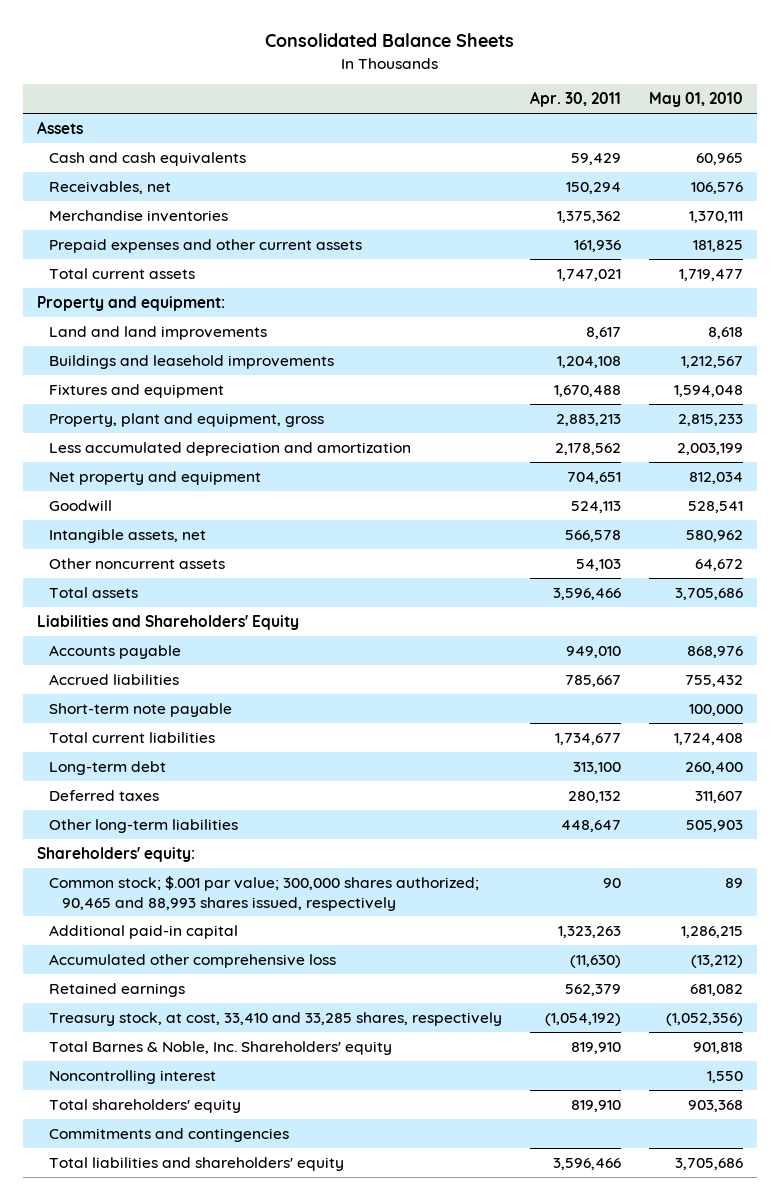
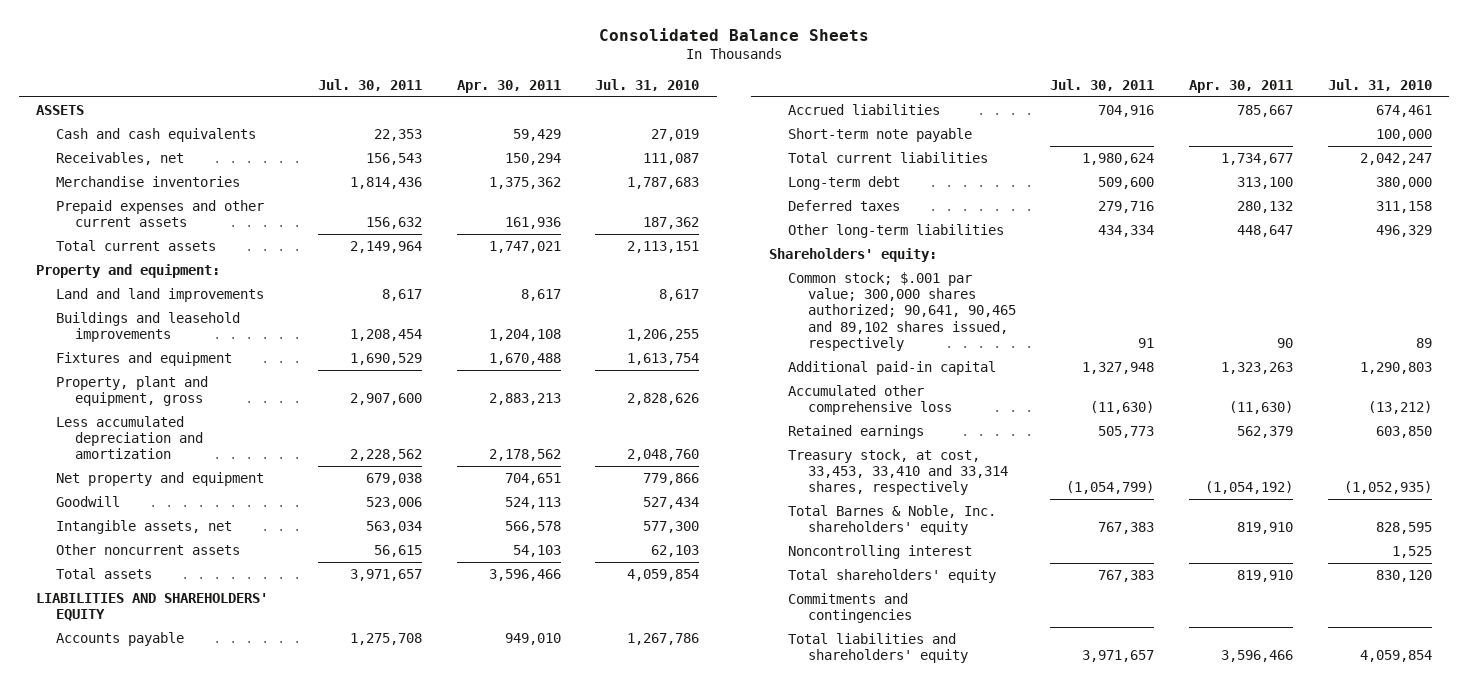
[648,92,743,108] May 01, 2010 -> none
none -> [317,79,422,92] Jul. 30, 2011
none -> [595,79,700,92] Jul. 31, 2010
[36,120,83,134] Assets -> [36,104,85,115] ASSETS
[36,614,299,630] Liabilities and Shareholders' Equity -> [36,592,269,622] LIABILITIES AND SHAREHOLDERS' EQUITY
[49,875,480,911] Common stock; $.001 par value; 300,000 shares authorized; 90,465 and 88,993 shares issued, respectively -> [788,271,1016,352] Common stock; $.001 par value; 300,000 shares authorized; 90,641, 90,465 and 89,102 shares issued, respectively
[49,1011,503,1026] Treasury stock, at cost, 33,410 and 33,285 shares, respectively -> [788,448,1008,496] Treasury stock, at cost, 33,453, 33,410 and 33,314 shares, respectively
[49,1040,393,1055] Total Barnes & Noble, Inc. Shareholders' equity -> [788,504,997,536] Total Barnes & Noble, Inc. shareholders' equity

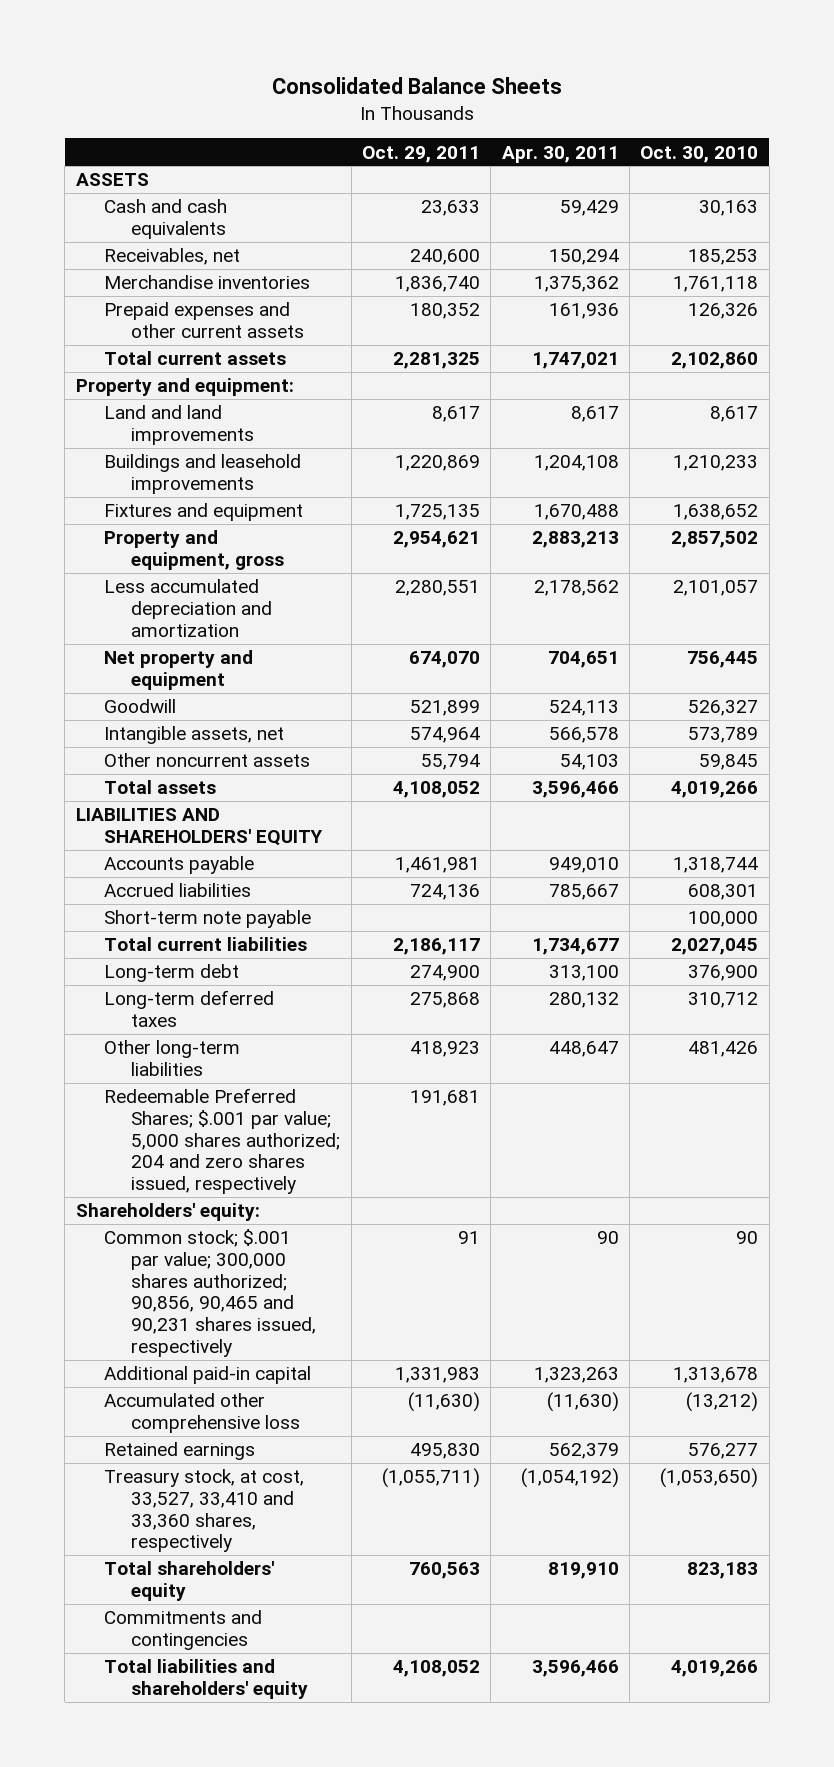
[317,79,422,92] Jul. 30, 2011 -> none
[595,79,700,92] Jul. 31, 2010 -> none
none -> [362,145,481,163] Oct. 29, 2011
none -> [640,145,759,163] Oct. 30, 2010
[55,375,208,407] Property, plant and equipment, gross -> [103,530,285,570] Property and equipment, gross
[788,199,901,211] Deferred taxes -> [103,990,274,1027] Long-term deferred taxes
none -> [103,1088,341,1195] Redeemable Preferred Shares; $.001 par value; 5,000 shares authorized; 204 and zero shares issued, respectively
[788,271,1016,352] Common stock; $.001 par value; 300,000 shares authorized; 90,641, 90,465 and 89,102 shares issued, respectively -> [103,1229,317,1357] Common stock; $.001 par value; 300,000 shares authorized; 90,856, 90,465 and 90,231 shares issued, respectively
[788,504,997,536] Total Barnes & Noble, Inc. shareholders' equity -> none
[788,544,973,559] Noncontrolling interest -> none
[788,448,1008,496] Treasury stock, at cost, 33,453, 33,410 and 33,314 shares, respectively -> [103,1469,304,1553] Treasury stock, at cost, 33,527, 33,410 and 33,360 shares, respectively

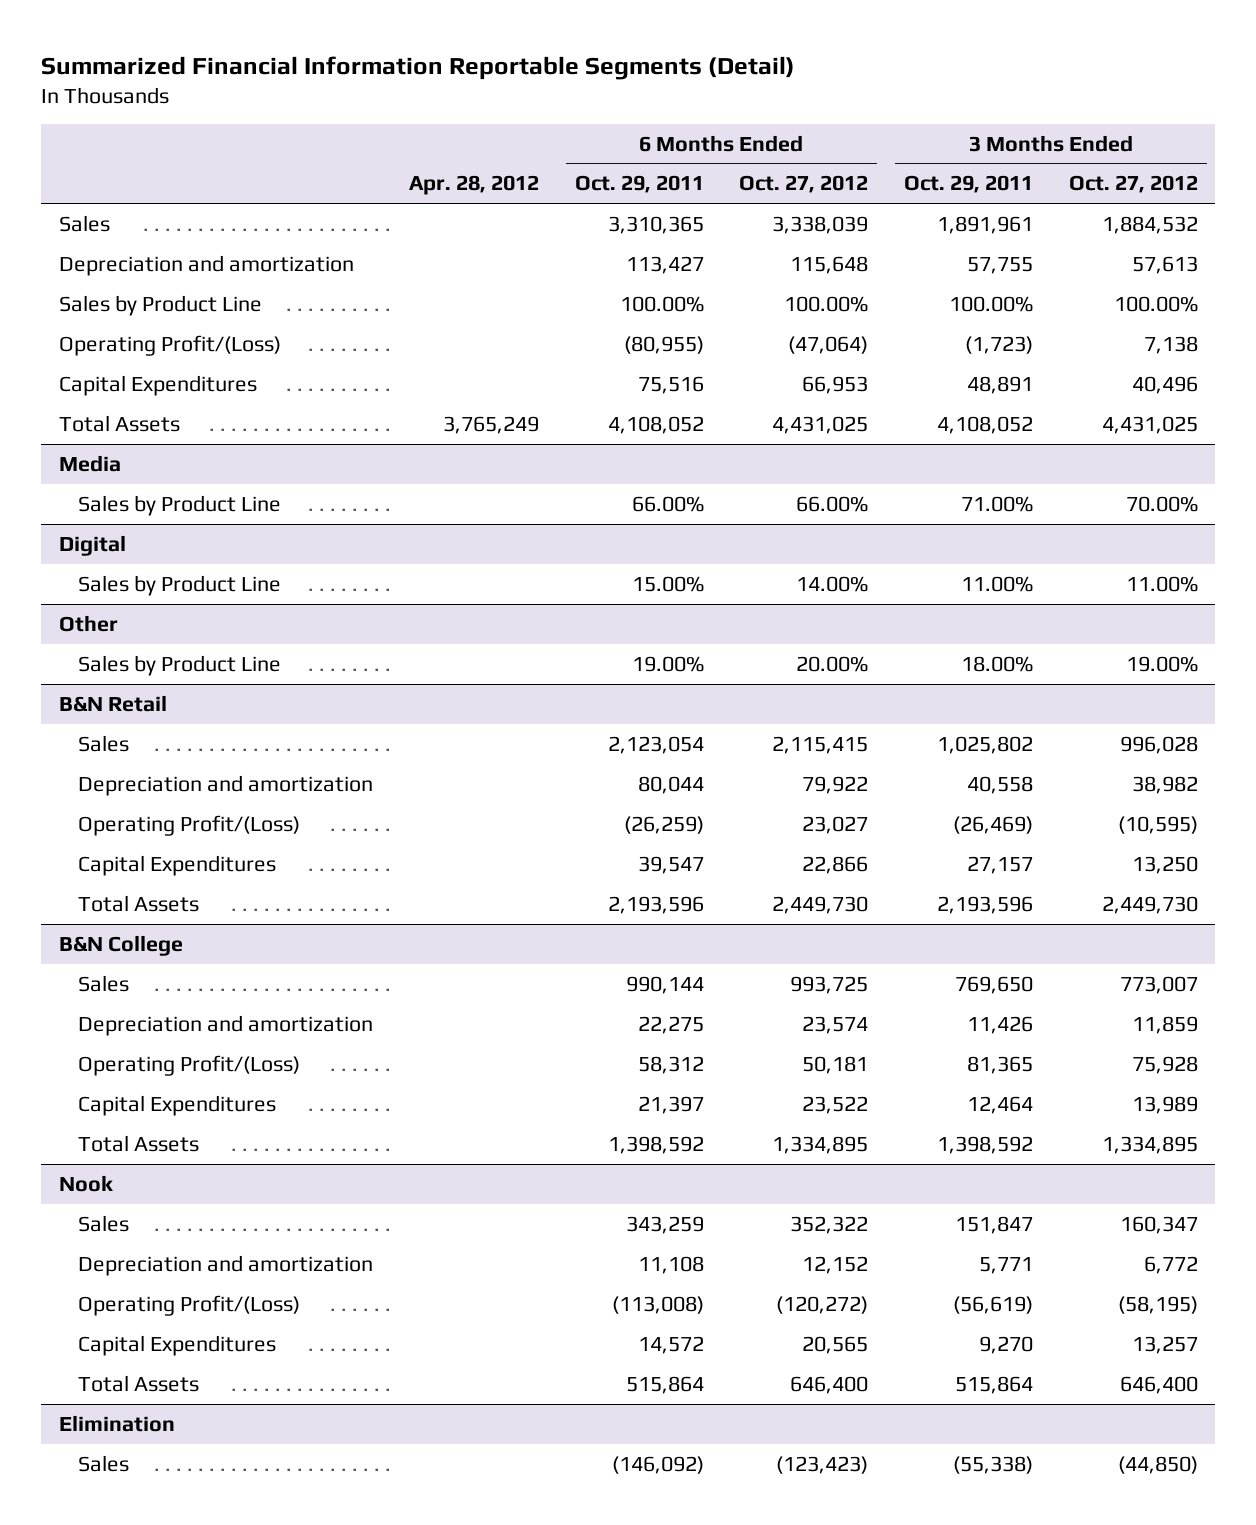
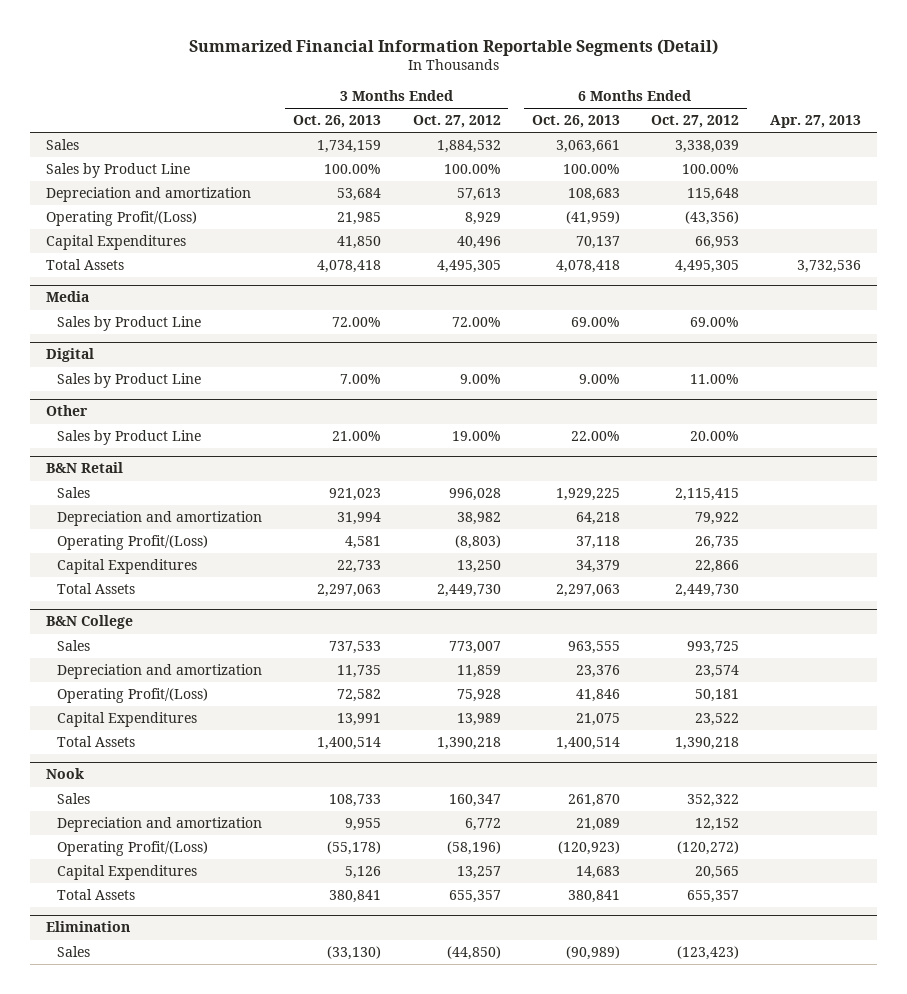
[408,175,539,196] Apr. 28, 2012 -> none
[574,175,704,194] Oct. 29, 2011 -> none
[903,175,1033,194] Oct. 29, 2011 -> none
none -> [293,115,382,129] Oct. 26, 2013
none -> [531,115,620,129] Oct. 26, 2013
none -> [770,115,862,129] Apr. 27, 2013
[58,254,354,276] Depreciation and amortization -> [45,187,251,203] Depreciation and amortization
[788,335,869,354] (47,064) -> [685,211,740,226] (43,356)
[1143,335,1198,354] 7,138 -> [464,212,501,226] 8,929
[772,415,869,434] 4,431,025 -> [675,260,740,274] 4,495,305
[1101,415,1198,434] 4,431,025 -> [436,260,501,274] 4,495,305
[796,495,869,512] 66.00% -> [690,317,740,328] 69.00%
[1125,495,1198,512] 70.00% -> [451,317,501,328] 72.00%
[796,575,869,592] 14.00% -> [690,374,740,385] 11.00%
[1125,575,1198,592] 11.00% -> [459,374,501,385] 9.00%
[802,815,869,834] 23,027 -> [695,536,740,550] 26,735
[1117,815,1198,834] (10,595) -> [454,535,501,550] (8,803)
[772,1135,869,1154] 1,334,895 -> [675,737,740,751] 1,390,218
[1101,1135,1198,1154] 1,334,895 -> [436,737,501,751] 1,390,218
[1117,1295,1198,1314] (58,195) -> [446,841,501,856] (58,196)
[790,1375,869,1394] 646,400 -> [687,890,740,904] 655,357
[1119,1375,1198,1394] 646,400 -> [448,890,501,904] 655,357

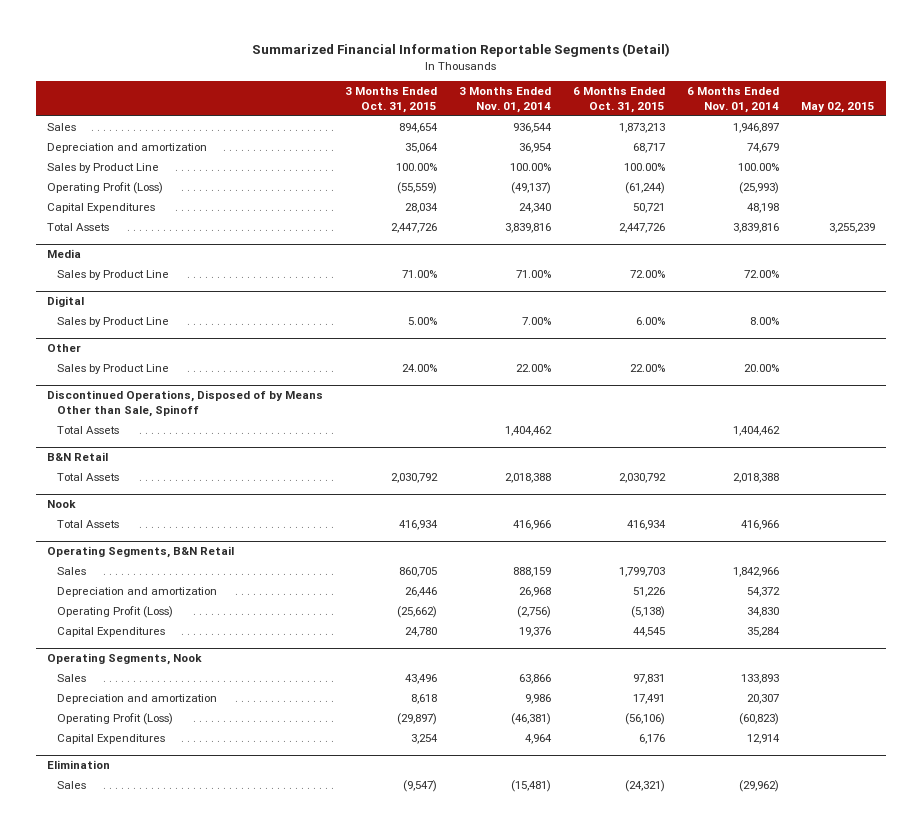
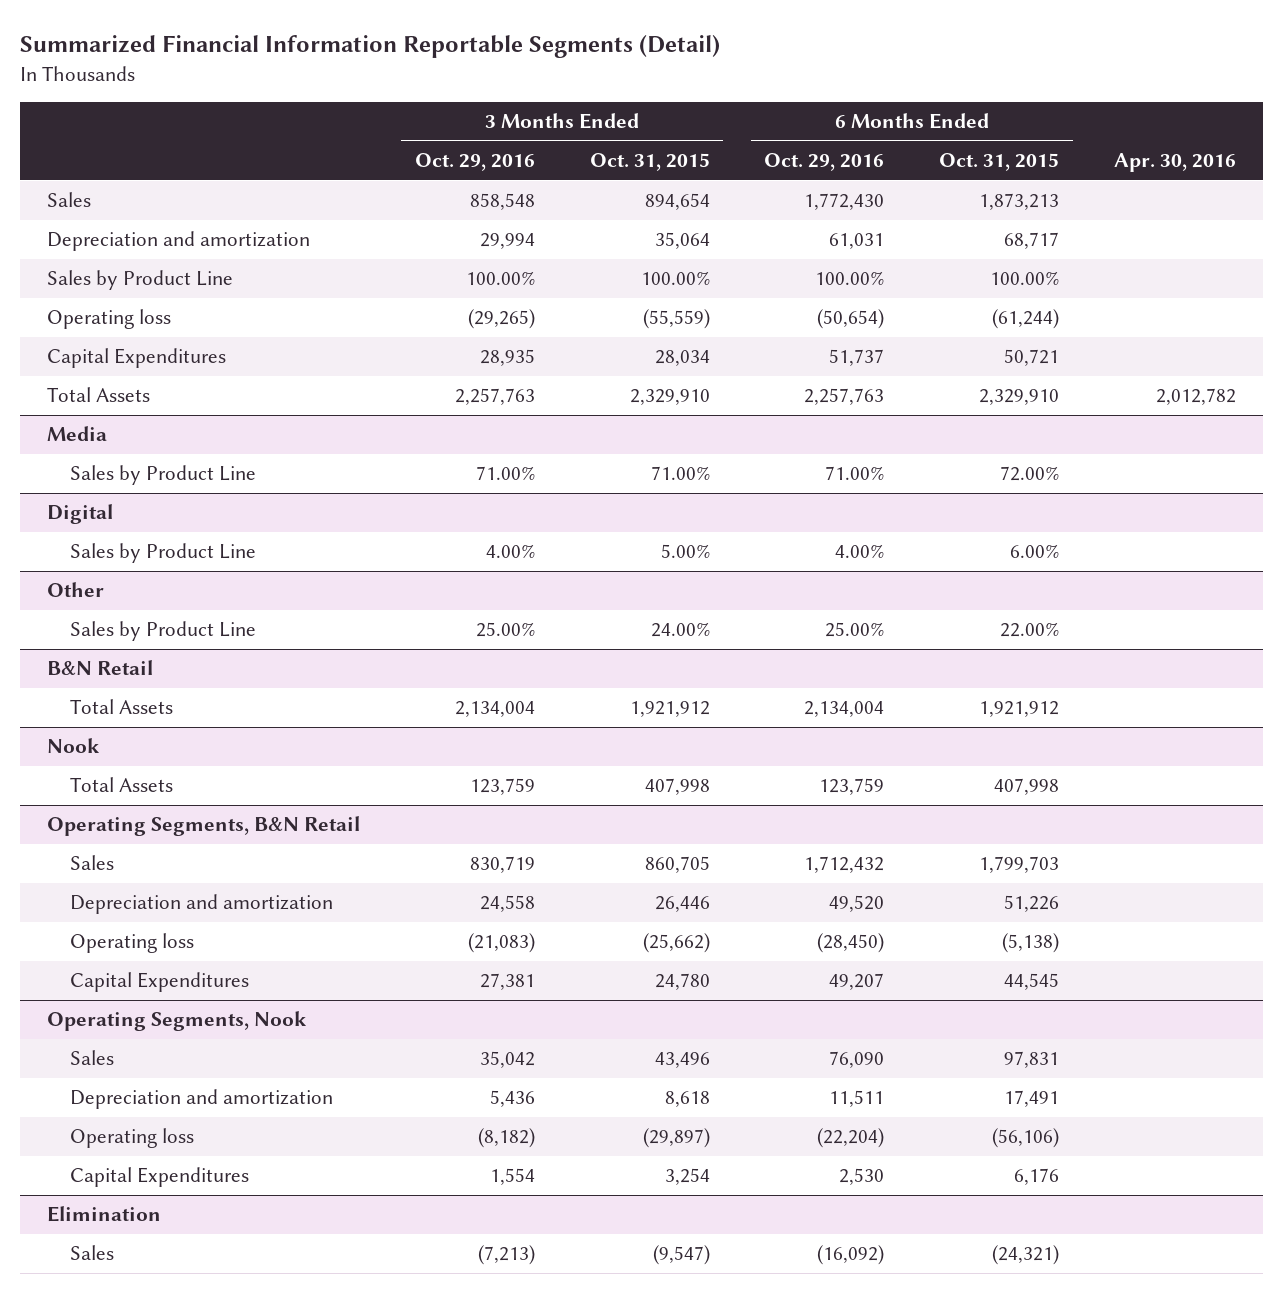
[459,87,552,114] 3 Months Ended Nov. 01, 2014 -> none
[687,87,780,114] 6 Months Ended Nov. 01, 2014 -> none
[801,102,876,114] May 02, 2015 -> none
none -> [414,152,535,171] Oct. 29, 2016
none -> [764,152,885,171] Oct. 29, 2016
none -> [1113,152,1236,172] Apr. 30, 2016
[47,181,164,194] Operating Profit (Loss) -> [47,309,172,330] Operating loss
[391,222,438,233] 2,447,726 -> [629,389,710,406] 2,329,910
[619,222,666,233] 2,447,726 -> [979,389,1060,406] 2,329,910
[47,390,324,418] Discontinued Operations, Disposed of by Means Other than Sale, Spinoff -> none
[57,425,120,434] Total Assets -> none
[391,472,439,483] 2,030,792 -> [629,701,710,718] 1,921,912
[619,472,667,483] 2,030,792 -> [979,701,1060,718] 1,921,912
[399,519,439,530] 416,934 -> [644,778,710,796] 407,998
[627,519,667,530] 416,934 -> [994,778,1060,796] 407,998
[57,605,174,618] Operating Profit (Loss) -> [69,933,194,954] Operating loss
[57,712,174,725] Operating Profit (Loss) -> [69,1128,194,1149] Operating loss

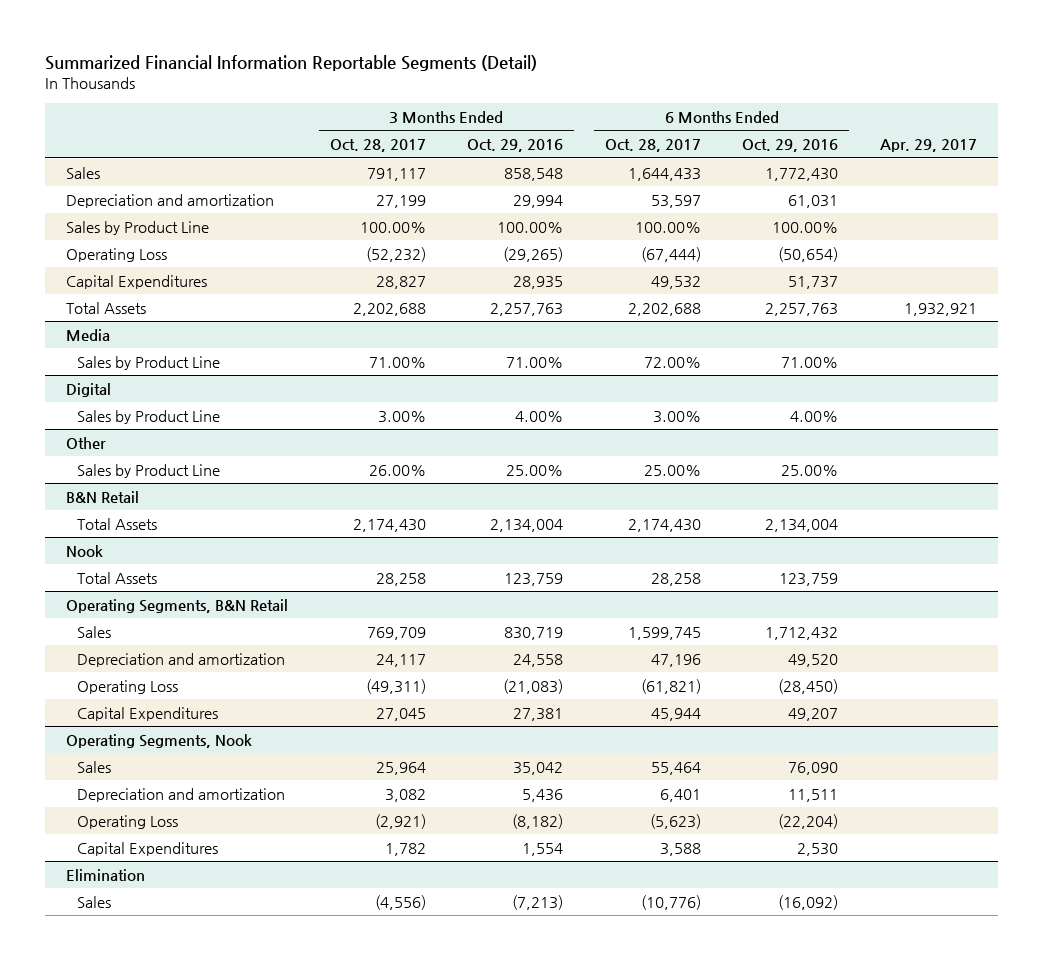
[589,152,710,171] Oct. 31, 2015 -> none
[939,152,1060,171] Oct. 31, 2015 -> none
[1113,152,1236,172] Apr. 30, 2016 -> none
none -> [329,139,426,153] Oct. 28, 2017
none -> [604,139,701,153] Oct. 28, 2017
none -> [879,139,977,153] Apr. 29, 2017
[47,309,172,330] Operating loss -> [66,247,168,262] Operating Loss
[69,933,194,954] Operating loss -> [77,679,179,694] Operating Loss
[69,1128,194,1149] Operating loss -> [77,814,179,829] Operating Loss

